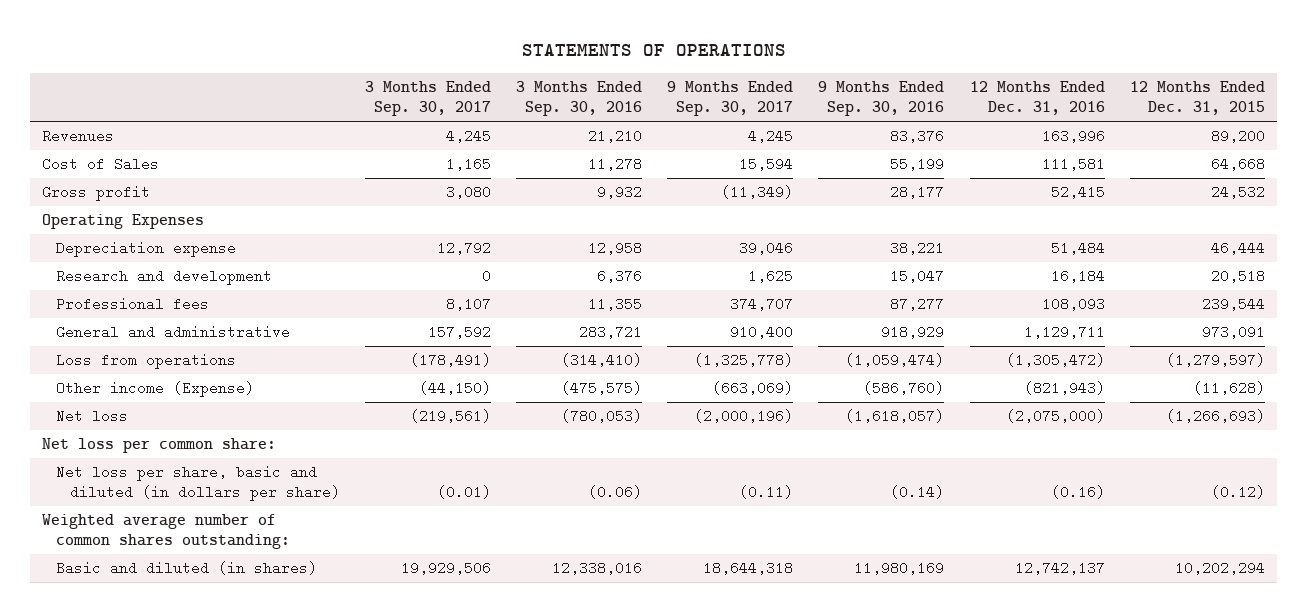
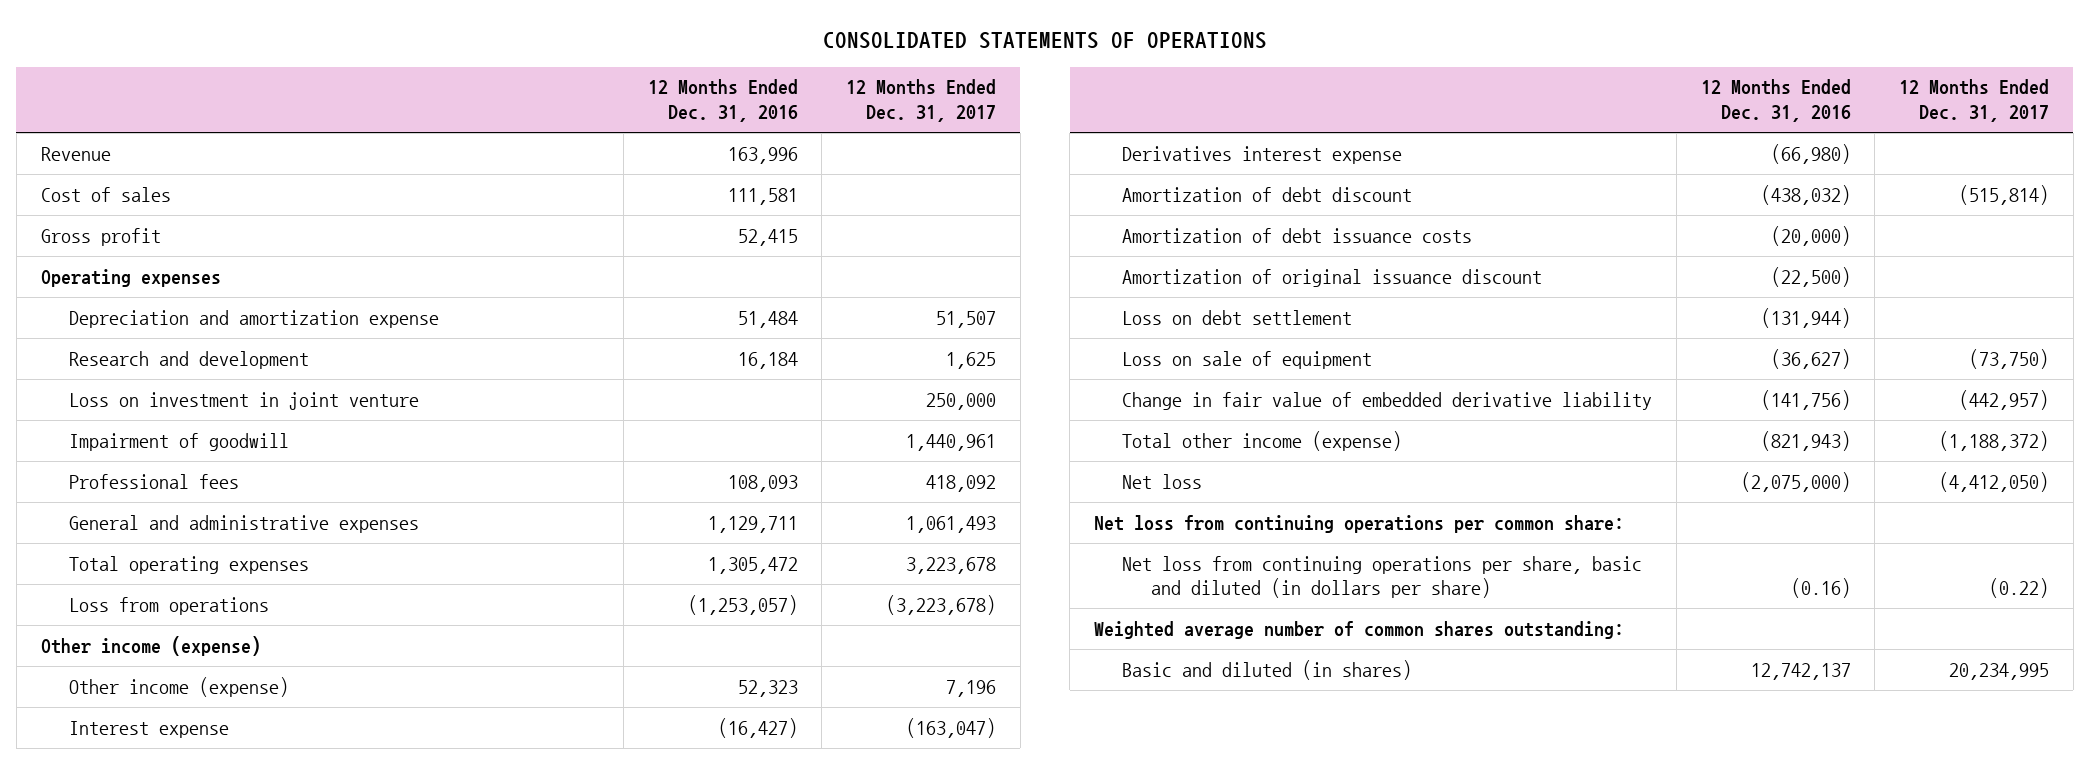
[521,44,786,57] STATEMENTS OF OPERATIONS -> [822,32,1267,50] CONSOLIDATED STATEMENTS OF OPERATIONS
[364,81,491,117] 3 Months Ended Sep. 30, 2017 -> none
[516,81,643,117] 3 Months Ended Sep. 30, 2016 -> none
[667,81,794,117] 9 Months Ended Sep. 30, 2017 -> none
[818,81,945,117] 9 Months Ended Sep. 30, 2016 -> none
[1129,81,1265,116] 12 Months Ended Dec. 31, 2015 -> none
none -> [846,79,997,123] 12 Months Ended Dec. 31, 2017
[42,129,115,144] Revenues -> [40,146,111,161] Revenue
[42,157,160,172] Cost of Sales -> [40,186,171,202] Cost of sales
[42,214,205,230] Operating Expenses -> [40,268,221,287] Operating expenses
[56,241,237,258] Depreciation expense -> [69,309,440,328] Depreciation and amortization expense
none -> [69,391,420,410] Loss on investment in joint venture
none -> [69,432,290,451] Impairment of goodwill
[56,325,291,340] General and administrative -> [69,514,420,533] General and administrative expenses
none -> [69,555,310,574] Total operating expenses
[1005,353,1105,368] (1,305,472) -> [687,594,798,615] (1,253,057)
none -> [40,635,261,656] Other income (expense)
none -> [69,676,290,697] Other income (expense)
none -> [69,720,230,738] Interest expense
none -> [1122,145,1403,164] Derivatives interest expense
none -> [1122,186,1413,202] Amortization of debt discount
none -> [1122,227,1473,243] Amortization of debt issuance costs
none -> [1122,268,1543,287] Amortization of original issuance discount
none -> [1122,309,1353,325] Loss on debt settlement
none -> [1122,350,1373,369] Loss on sale of equipment
none -> [1122,391,1653,410] Change in fair value of embedded derivative liability
[56,381,255,398] Other income (Expense) -> [1122,430,1403,451] Total other income (expense)
[42,438,277,454] Net loss per common share: -> [1093,514,1624,533] Net loss from continuing operations per common share:
[56,465,340,502] Net loss per share, basic and diluted (in dollars per share) -> [1122,555,1643,599] Net loss from continuing operations per share, basic and diluted (in dollars per share)

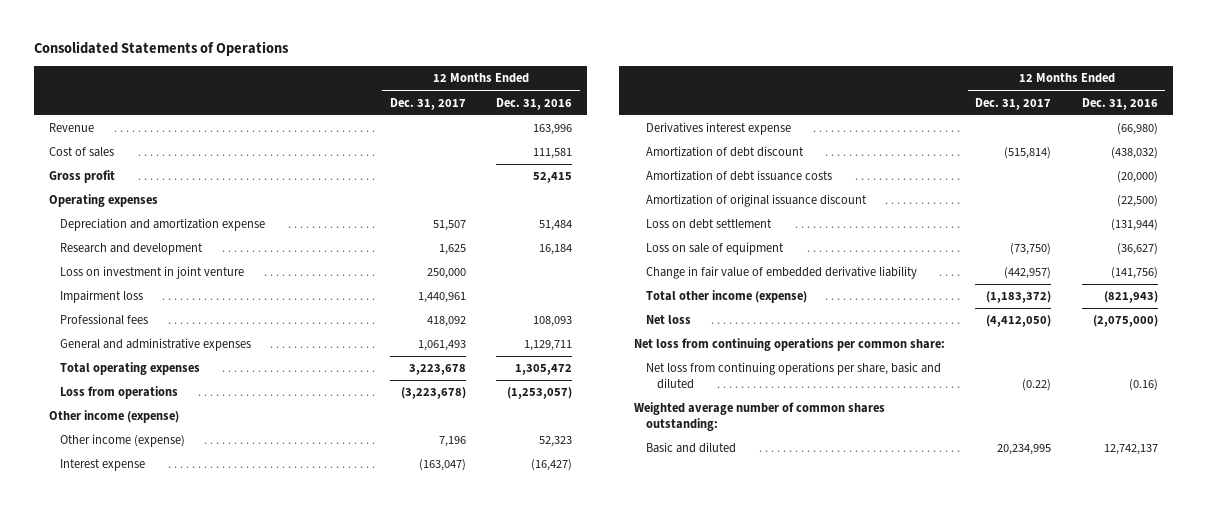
[822,32,1267,50] CONSOLIDATED STATEMENTS OF OPERATIONS -> [33,41,289,57] Consolidated Statements of Operations
[69,432,290,451] Impairment of goodwill -> [60,290,144,304] Impairment loss
[1939,430,2050,451] (1,188,372) -> [986,291,1052,304] (1,183,372)
[1122,555,1643,599] Net loss from continuing operations per share, basic and diluted (in dollars per share) -> [645,362,941,389] Net loss from continuing operations per share, basic and diluted
[1122,659,1413,680] Basic and diluted (in shares) -> [645,442,736,454] Basic and diluted

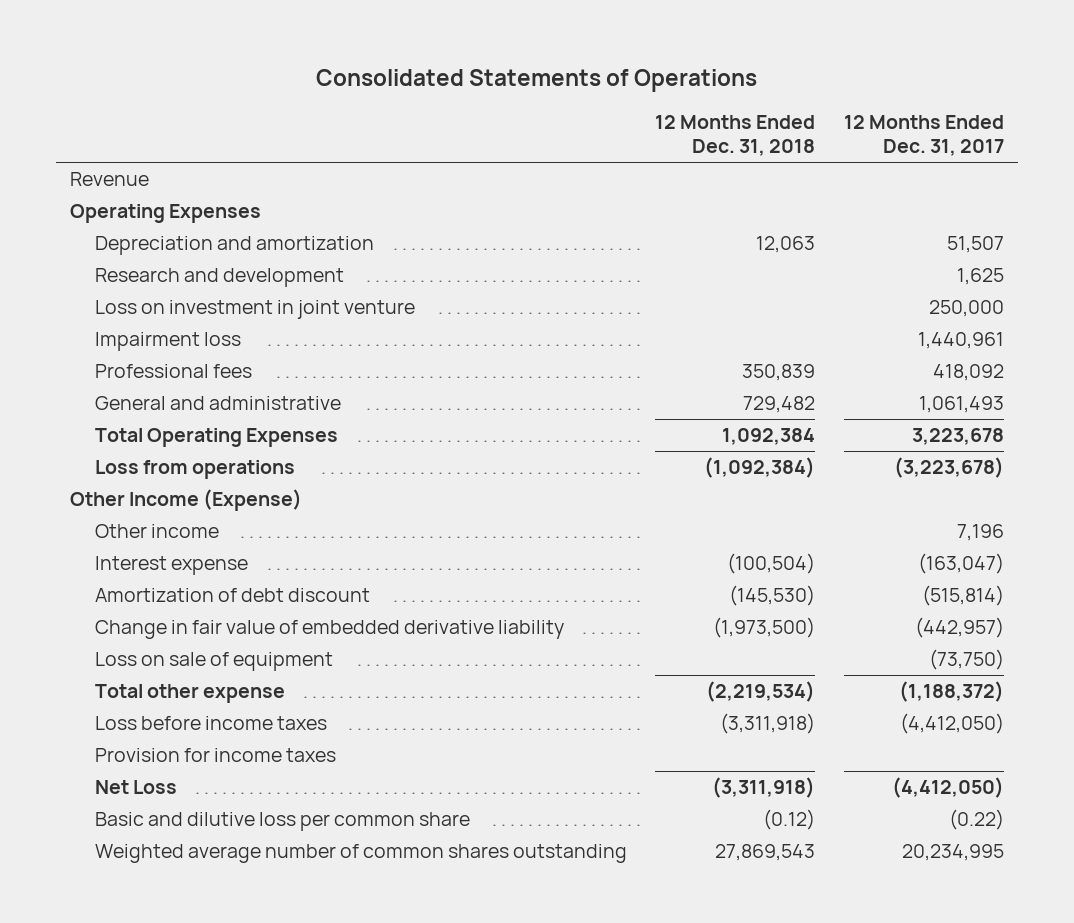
[496,97,573,110] Dec. 31, 2016 -> none
none -> [655,114,816,157] 12 Months Ended Dec. 31, 2018
[48,147,114,158] Cost of sales -> none
[48,170,115,184] Gross profit -> none
[48,194,158,208] Operating expenses -> [69,204,261,224] Operating Expenses
[60,218,266,232] Depreciation and amortization expense -> [95,236,375,256] Depreciation and amortization
[60,338,252,352] General and administrative expenses -> [95,396,342,411] General and administrative
[60,362,201,376] Total operating expenses -> [95,428,339,448] Total Operating Expenses
[48,410,179,424] Other income (expense) -> [69,489,302,512] Other Income (Expense)
[60,434,186,448] Other income (expense) -> [95,524,220,539] Other income
[645,122,791,136] Derivatives interest expense -> none
[645,170,832,182] Amortization of debt issuance costs -> none
[645,194,867,208] Amortization of original issuance discount -> none
[645,219,772,230] Loss on debt settlement -> none
[634,338,946,352] Net loss from continuing operations per common share: -> none
[634,402,886,431] Weighted average number of common shares outstanding: -> none
[645,242,784,256] Loss on sale of equipment -> [95,652,334,672] Loss on sale of equipment
[645,290,807,304] Total other income (expense) -> [95,684,286,704] Total other expense
[986,291,1052,304] (1,183,372) -> [898,681,1004,703] (1,188,372)
none -> [95,716,328,731] Loss before income taxes
none -> [95,748,337,763] Provision for income taxes
[645,315,691,325] Net loss -> [95,780,178,795] Net Loss
[645,362,941,389] Net loss from continuing operations per share, basic and diluted -> [95,812,471,832] Basic and dilutive loss per common share
[645,442,736,454] Basic and diluted -> [95,844,628,864] Weighted average number of common shares outstanding

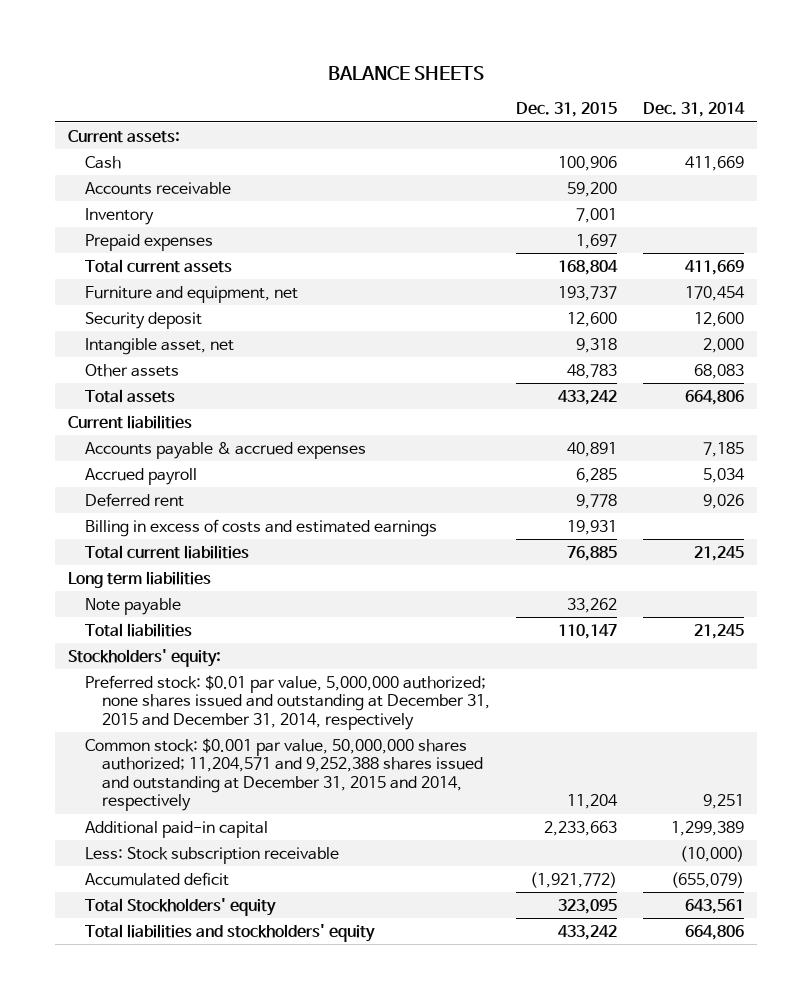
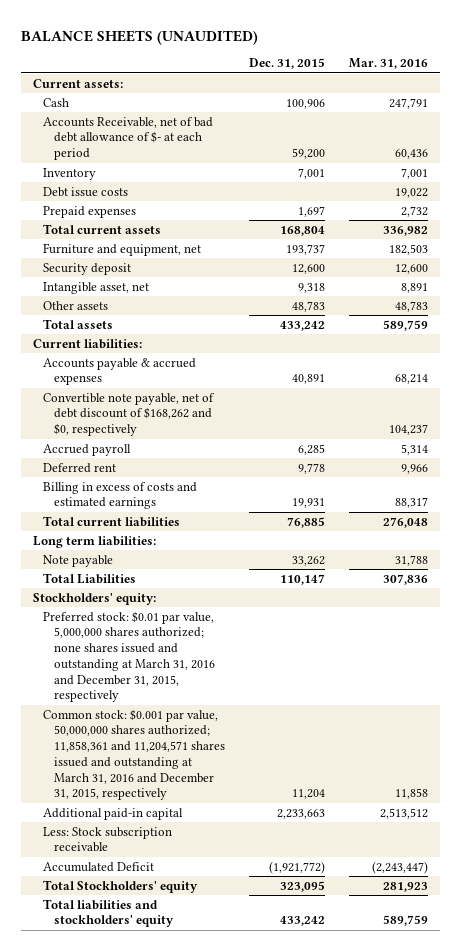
[328,65,485,80] BALANCE SHEETS -> [20,29,258,45] BALANCE SHEETS (UNAUDITED)
[643,102,746,118] Dec. 31, 2014 -> none
none -> [349,58,429,70] Mar. 31, 2016
[85,181,232,195] Accounts receivable -> [43,116,214,161] Accounts Receivable, net of bad debt allowance of $- at each period
none -> [43,186,129,197] Debt issue costs
[68,414,193,429] Current liabilities -> [32,338,142,349] Current liabilities:
none -> [43,392,216,437] Convertible note payable, net of debt discount of $168,262 and $0, respectively
[68,570,212,588] Long term liabilities -> [32,535,156,548] Long term liabilities:
[85,622,193,637] Total liabilities -> [43,572,137,584] Total Liabilities
[85,674,491,730] Preferred stock: $0.01 par value, 5,000,000 authorized; none shares issued and outstanding at December 31, 2015 and December 31, 2014, respectively -> [43,610,216,703] Preferred stock: $0.01 par value, 5,000,000 shares authorized; none shares issued and outstanding at March 31, 2016 and December 31, 2015, respectively
[85,737,484,812] Common stock: $0.001 par value, 50,000,000 shares authorized; 11,204,571 and 9,252,388 shares issued and outstanding at December 31, 2015 and 2014, respectively -> [43,708,226,801] Common stock: $0.001 par value, 50,000,000 shares authorized; 11,858,361 and 11,204,571 shares issued and outstanding at March 31, 2016 and December 31, 2015, respectively
[85,871,230,886] Accumulated deficit -> [43,861,155,872] Accumulated Deficit

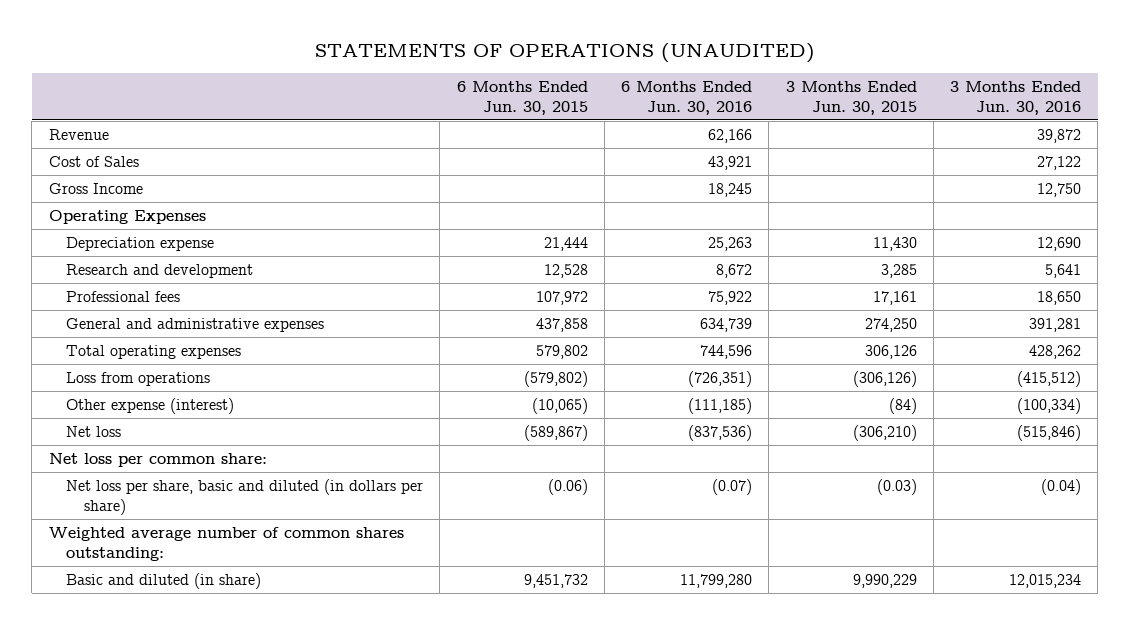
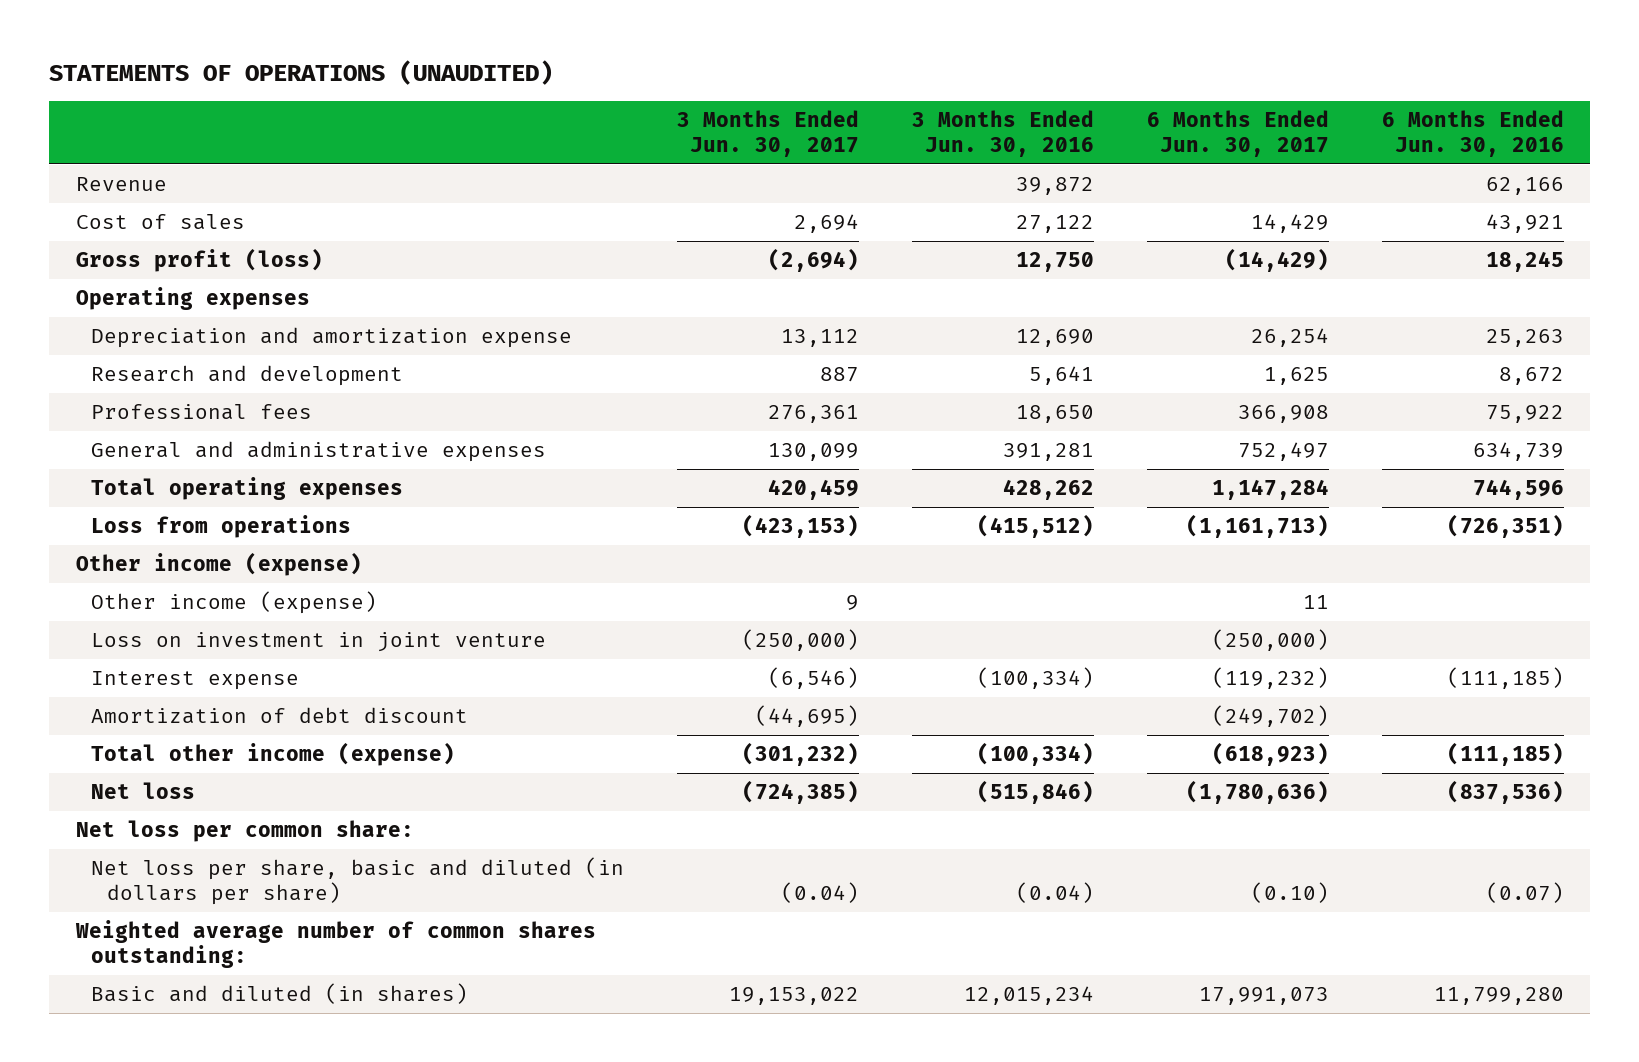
[456,80,588,115] 6 Months Ended Jun. 30, 2015 -> none
[785,80,917,115] 3 Months Ended Jun. 30, 2015 -> none
none -> [677,110,860,158] 3 Months Ended Jun. 30, 2017
none -> [1146,110,1329,158] 6 Months Ended Jun. 30, 2017
[48,156,139,168] Cost of Sales -> [75,214,245,231] Cost of sales
[48,183,143,195] Gross Income -> [75,248,323,273] Gross profit (loss)
[48,210,206,225] Operating Expenses -> [75,287,310,311] Operating expenses
[66,237,215,252] Depreciation expense -> [91,327,573,349] Depreciation and amortization expense
none -> [75,552,362,577] Other income (expense)
none -> [91,591,378,615] Other income (expense)
none -> [91,632,547,653] Loss on investment in joint venture
none -> [91,671,300,691] Interest expense
none -> [91,707,469,725] Amortization of debt discount
[66,398,235,415] Other expense (interest) -> [91,742,456,767] Total other income (expense)
[66,573,262,590] Basic and diluted (in share) -> [91,983,469,1005] Basic and diluted (in shares)

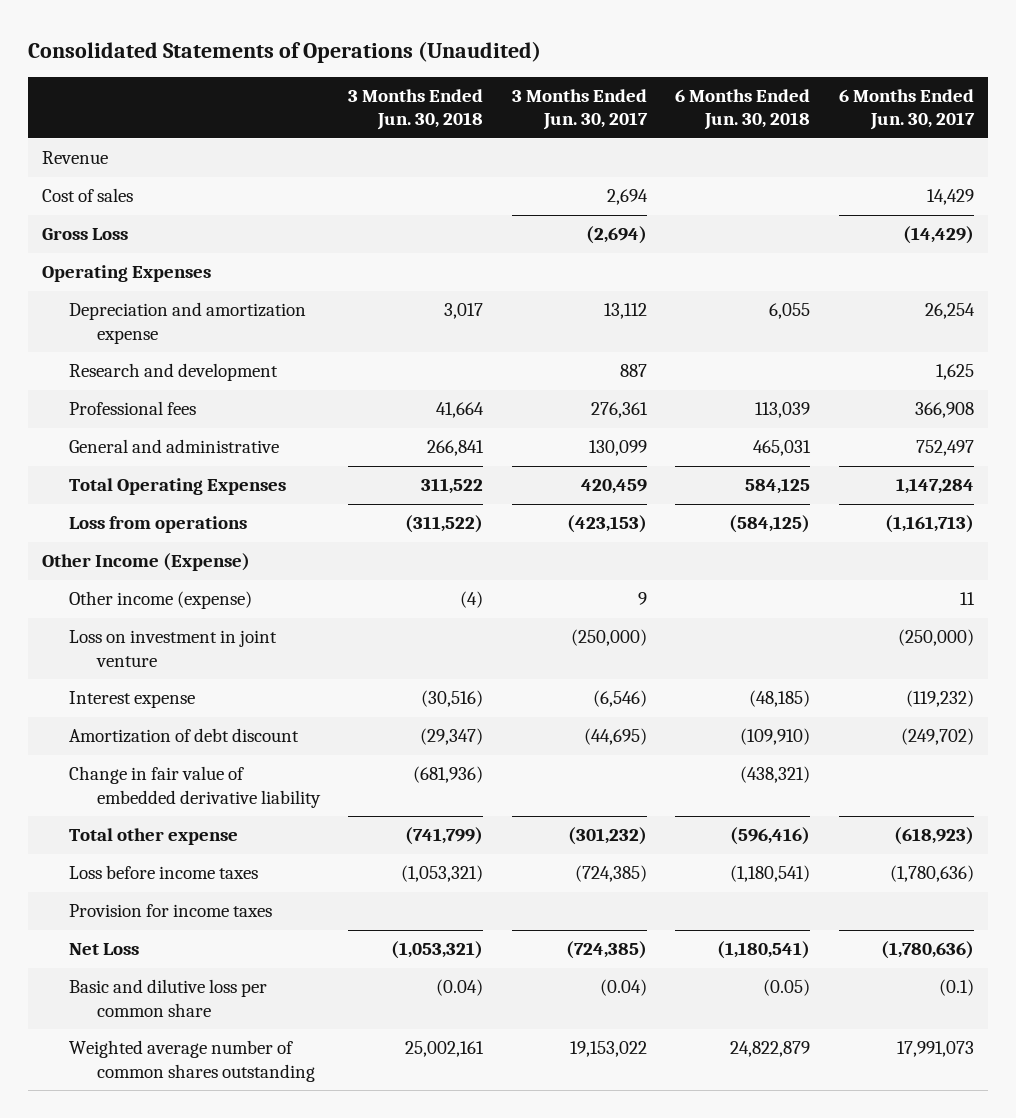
[49,59,554,85] STATEMENTS OF OPERATIONS (UNAUDITED) -> [27,40,541,63] Consolidated Statements of Operations (Unaudited)
[911,110,1094,158] 3 Months Ended Jun. 30, 2016 -> none
[1381,110,1564,158] 6 Months Ended Jun. 30, 2016 -> none
none -> [348,89,484,131] 3 Months Ended Jun. 30, 2018
none -> [675,89,811,131] 6 Months Ended Jun. 30, 2018
[75,248,323,273] Gross profit (loss) -> [42,228,129,241] Gross Loss
[75,287,310,311] Operating expenses -> [42,265,212,283] Operating Expenses
[91,441,547,463] General and administrative expenses -> [69,439,280,454] General and administrative
[91,477,404,501] Total operating expenses -> [69,478,287,496] Total Operating Expenses
[75,552,362,577] Other income (expense) -> [42,553,251,572] Other Income (Expense)
[75,820,414,843] Net loss per common share: -> none
[74,920,596,969] Weighted average number of common shares outstanding: -> none
none -> [69,766,321,808] Change in fair value of embedded derivative liability
[91,742,456,767] Total other income (expense) -> [69,828,239,846] Total other expense
none -> [69,865,259,880] Loss before income taxes
none -> [69,904,273,918] Provision for income taxes
[91,782,196,800] Net loss -> [69,943,140,956] Net Loss
[91,857,625,906] Net loss per share, basic and diluted (in dollars per share) -> [69,979,268,1017] Basic and dilutive loss per common share
[1250,882,1329,904] (0.10) -> [938,979,974,997] (0.1)
[91,983,469,1005] Basic and diluted (in shares) -> [69,1040,315,1082] Weighted average number of common shares outstanding

